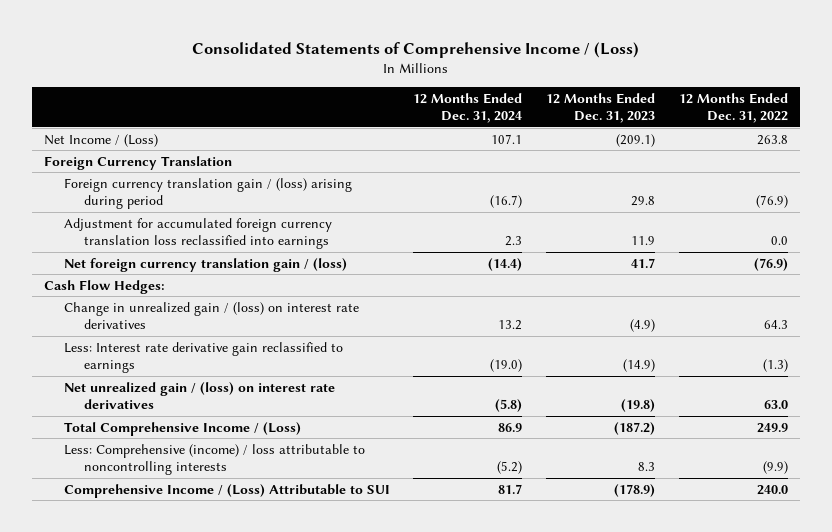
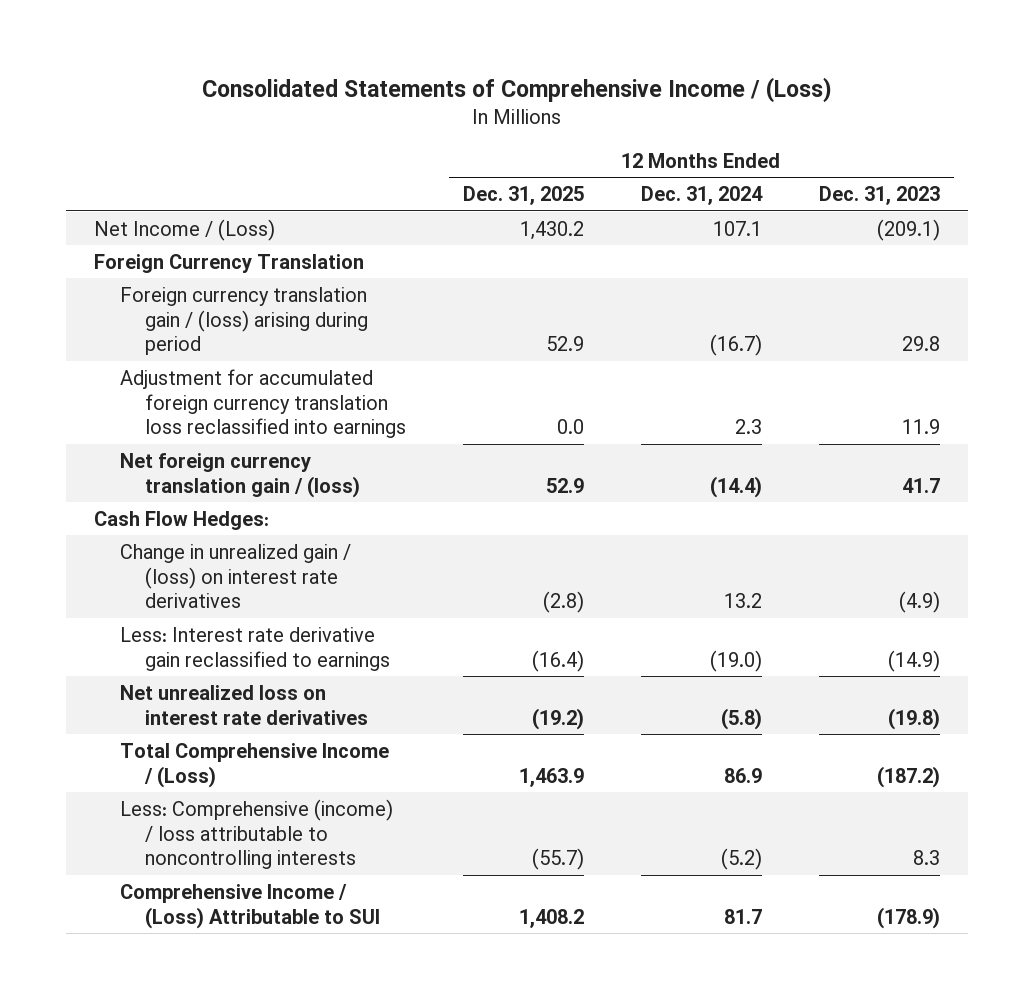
[679,92,789,124] 12 Months Ended Dec. 31, 2022 -> none
none -> [462,185,584,205] Dec. 31, 2025
[63,381,335,410] Net unrealized gain / (loss) on interest rate derivatives -> [119,684,369,725] Net unrealized loss on interest rate derivatives

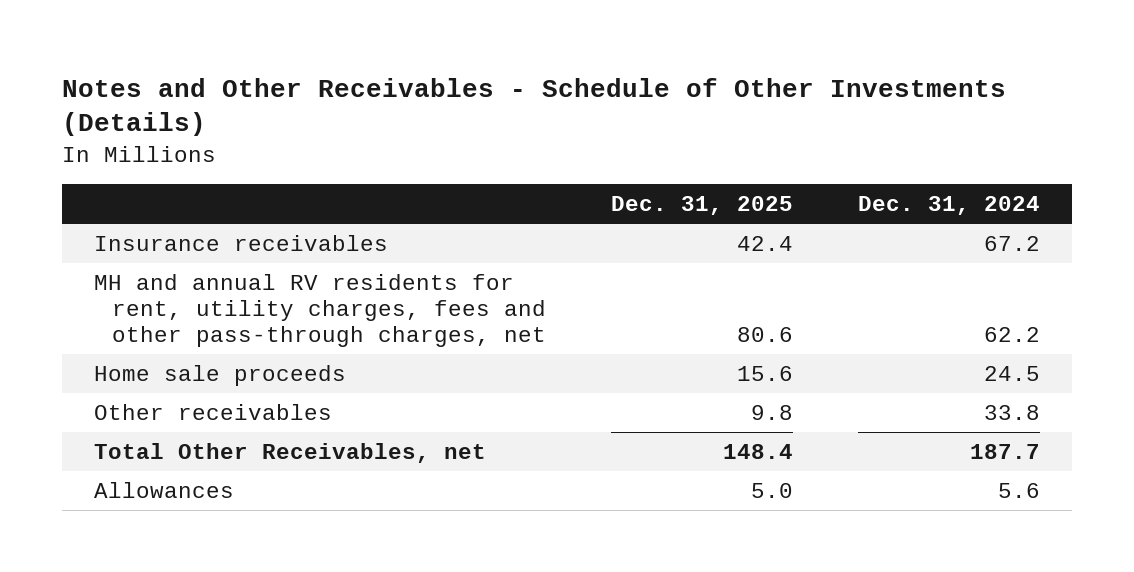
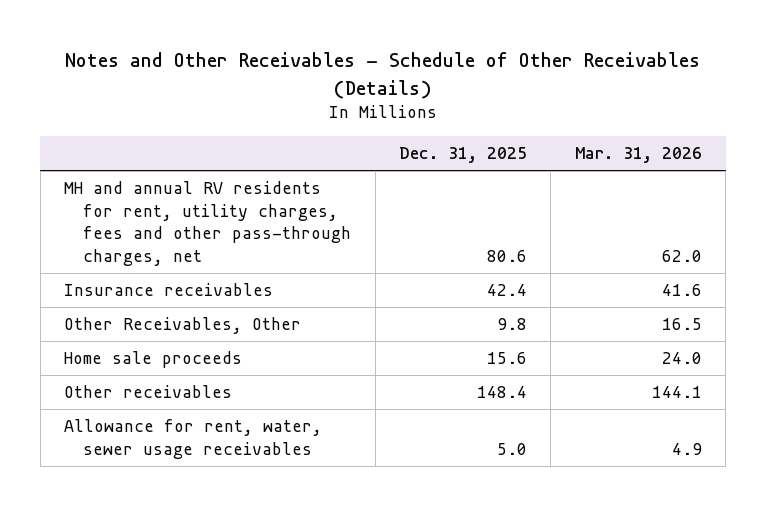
[61,77,1006,137] Notes and Other Receivables - Schedule of Other Investments (Details) -> [64,52,700,99] Notes and Other Receivables - Schedule of Other Receivables (Details)
[857,195,1040,215] Dec. 31, 2024 -> none
none -> [574,147,702,164] Mar. 31, 2026
[94,234,389,251] Insurance receivables -> [64,283,274,297] Insurance receivables
none -> [64,317,302,335] Other Receivables, Other
[94,442,487,463] Total Other Receivables, net -> none
[750,404,793,420] 9.8 -> [476,386,527,399] 148.4
[94,481,235,498] Allowances -> [64,419,323,459] Allowance for rent, water, sewer usage receivables

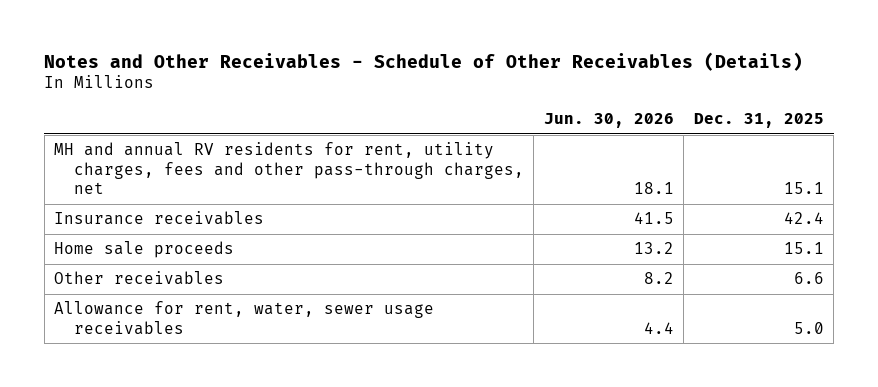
[574,147,702,164] Mar. 31, 2026 -> none
none -> [543,113,674,129] Jun. 30, 2026
[486,249,527,262] 80.6 -> [783,182,824,195] 15.1
[64,317,302,335] Other Receivables, Other -> none
[486,352,527,365] 15.6 -> [783,242,824,255] 15.1
[476,386,527,399] 148.4 -> [793,272,824,285] 6.6

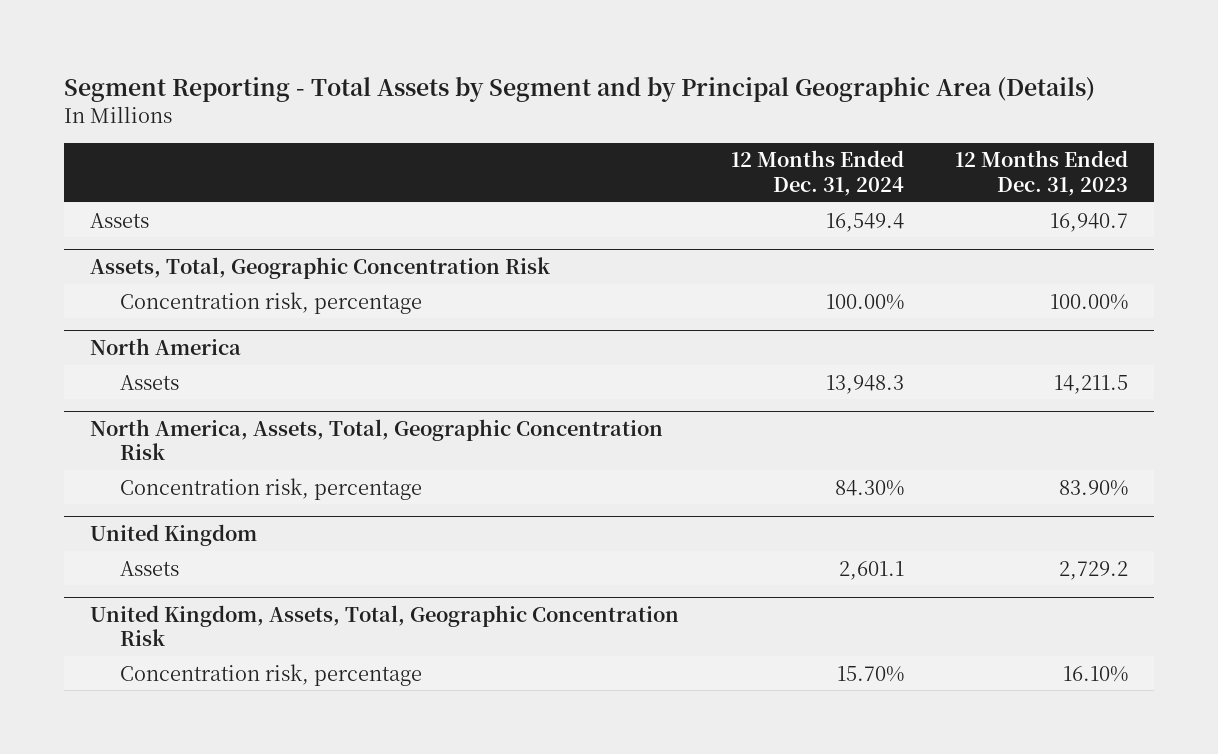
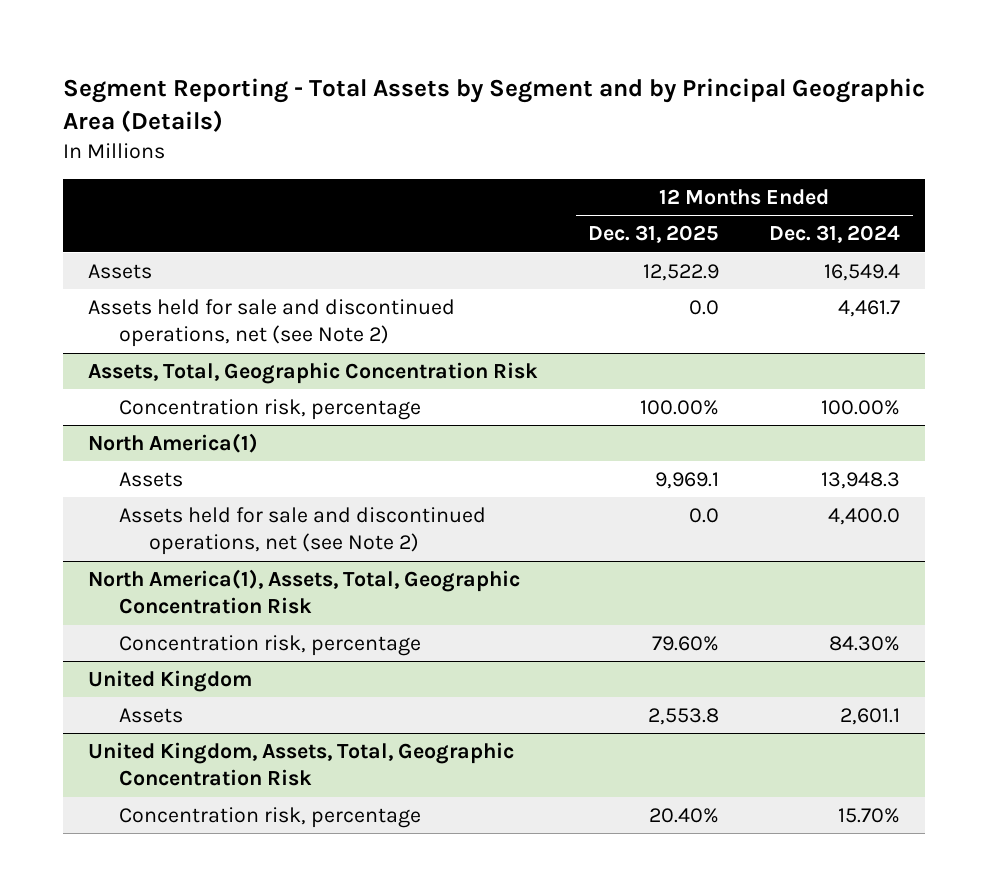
[954,150,1128,196] 12 Months Ended Dec. 31, 2023 -> none
none -> [588,225,720,244] Dec. 31, 2025
none -> [88,298,456,348] Assets held for sale and discontinued operations, net (see Note 2)
[90,337,242,355] North America -> [88,432,259,453] North America(1)
none -> [118,506,486,556] Assets held for sale and discontinued operations, net (see Note 2)
[90,418,664,461] North America, Assets, Total, Geographic Concentration Risk -> [88,568,521,615] North America(1), Assets, Total, Geographic Concentration Risk

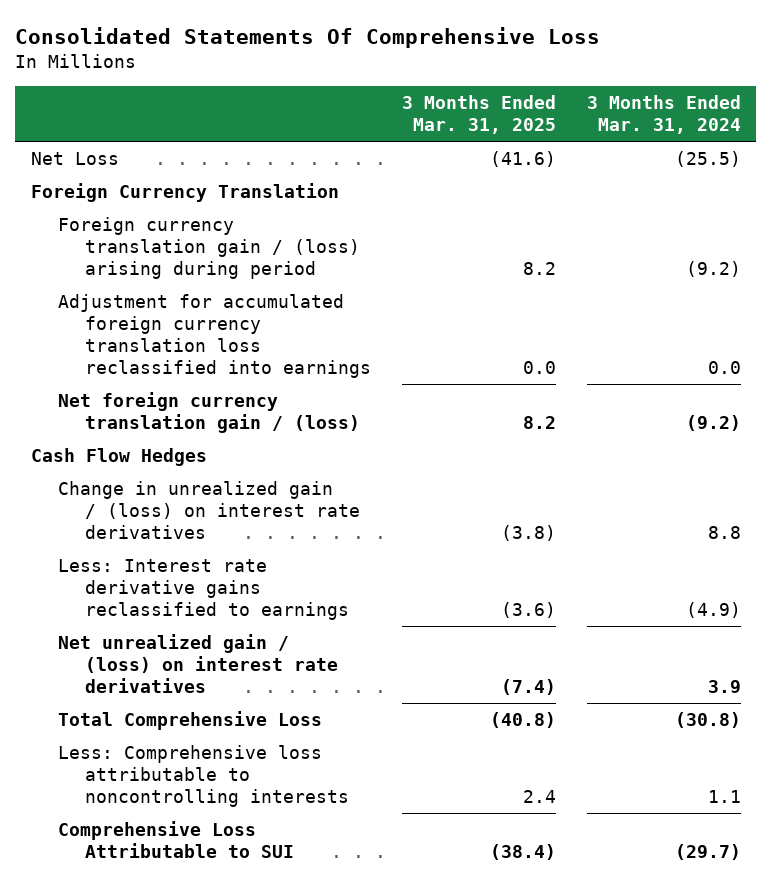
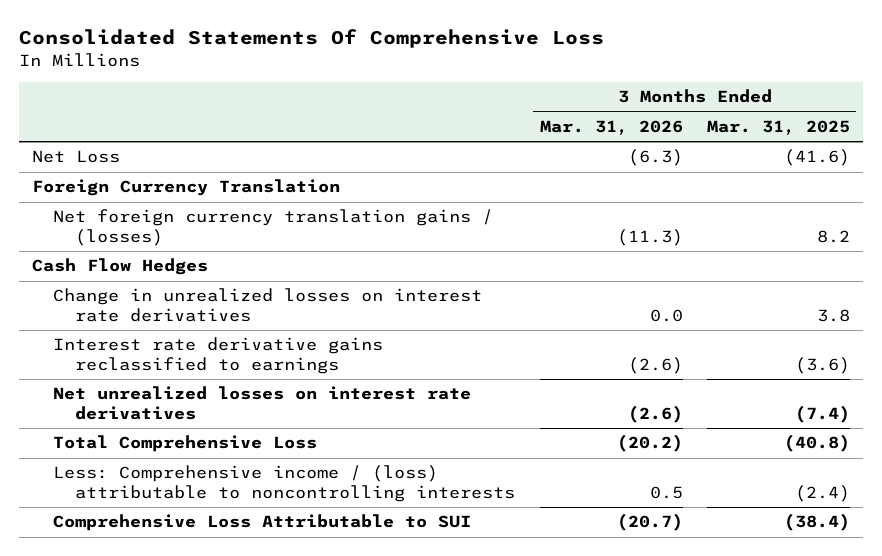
[586,95,741,135] 3 Months Ended Mar. 31, 2024 -> none
none -> [539,119,683,135] Mar. 31, 2026
[57,217,361,280] Foreign currency translation gain / (loss) arising during period -> none
[57,294,372,379] Adjustment for accumulated foreign currency translation loss reclassified into earnings -> none
[57,392,361,434] Net foreign currency translation gain / (loss) -> [53,209,494,247] Net foreign currency translation gains / (losses)
[57,481,361,540] Change in unrealized gain / (loss) on interest rate derivatives -> [53,288,483,323] Change in unrealized losses on interest rate derivatives
[500,525,556,542] (3.8) -> [817,309,851,323] 3.8
[57,559,350,621] Less: Interest rate derivative gains reclassified to earnings -> [53,337,384,375] Interest rate derivative gains reclassified to earnings
[57,634,339,694] Net unrealized gain / (loss) on interest rate derivatives -> [53,386,472,421] Net unrealized losses on interest rate derivatives
[57,745,350,808] Less: Comprehensive loss attributable to noncontrolling interests -> [53,465,515,503] Less: Comprehensive income / (loss) attributable to noncontrolling interests
[522,790,556,804] 2.4 -> [795,485,851,503] (2.4)

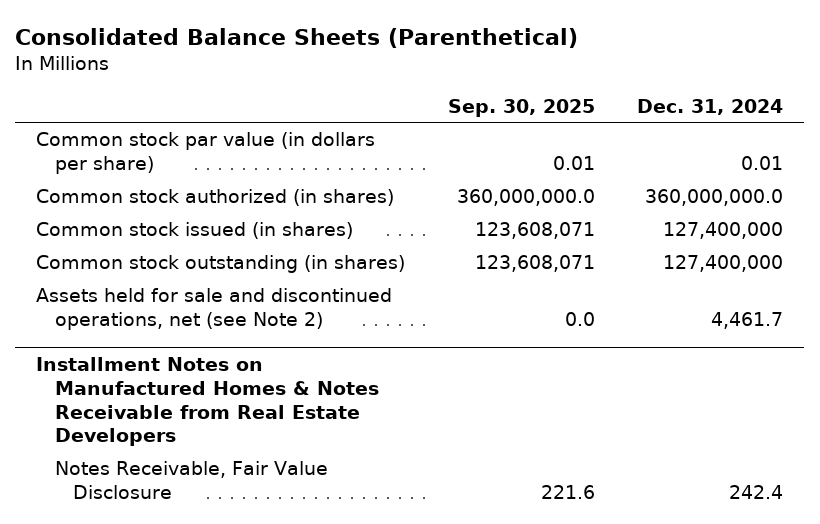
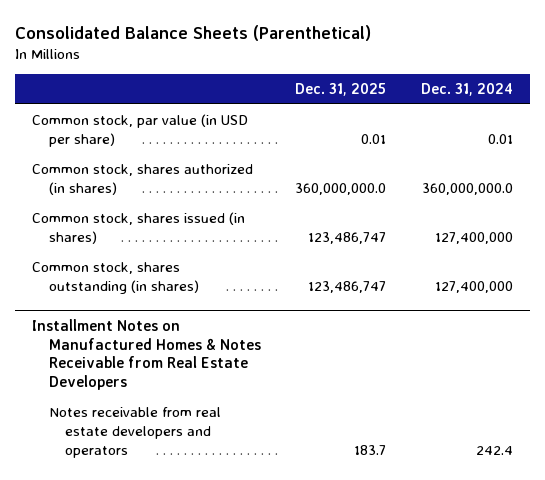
[447,98,595,117] Sep. 30, 2025 -> none
none -> [295,82,387,96] Dec. 31, 2025
[36,288,393,331] Assets held for sale and discontinued operations, net (see Note 2) -> none
[36,132,376,175] Common stock par value (in dollars per share) -> [32,114,249,148] Common stock, par value (in USD per share)
[36,189,395,207] Common stock authorized (in shares) -> [32,164,254,196] Common stock, shares authorized (in shares)
[36,222,354,240] Common stock issued (in shares) -> [32,212,246,245] Common stock, shares issued (in shares)
[36,255,406,274] Common stock outstanding (in shares) -> [32,262,199,295] Common stock, shares outstanding (in shares)
[54,461,328,500] Notes Receivable, Fair Value Disclosure -> [48,407,221,458] Notes receivable from real estate developers and operators

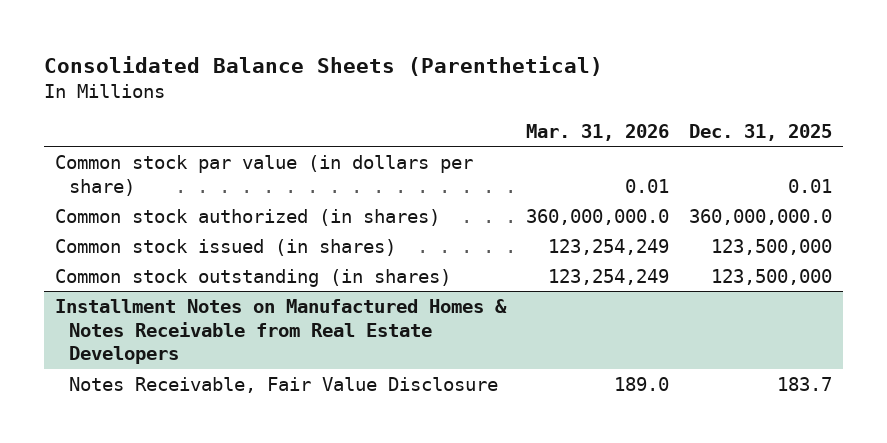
[420,82,513,96] Dec. 31, 2024 -> none
none -> [526,123,670,141] Mar. 31, 2026
[32,114,249,148] Common stock, par value (in USD per share) -> [54,154,473,196] Common stock par value (in dollars per share)
[32,164,254,196] Common stock, shares authorized (in shares) -> [54,208,440,226] Common stock authorized (in shares)
[32,212,246,245] Common stock, shares issued (in shares) -> [54,238,396,256] Common stock issued (in shares)
[308,232,387,245] 123,486,747 -> [711,238,833,255] 123,500,000
[32,262,199,295] Common stock, shares outstanding (in shares) -> [54,268,451,287] Common stock outstanding (in shares)
[308,281,387,294] 123,486,747 -> [711,268,833,285] 123,500,000
[48,407,221,458] Notes receivable from real estate developers and operators -> [69,376,499,393] Notes Receivable, Fair Value Disclosure

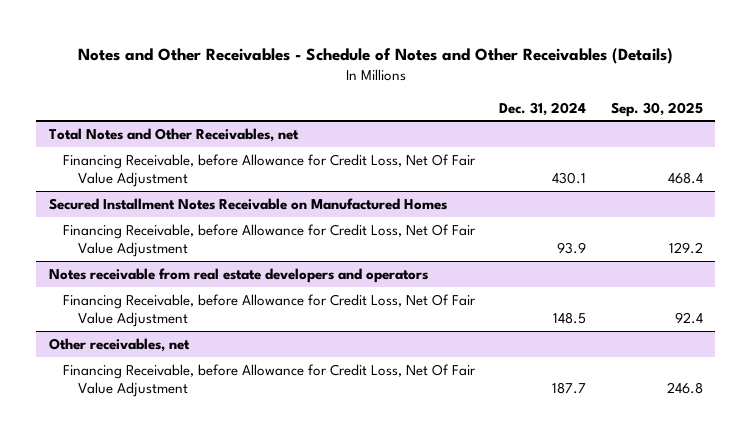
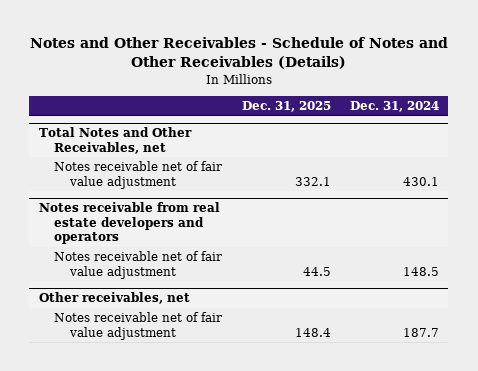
[610,101,703,117] Sep. 30, 2025 -> none
none -> [241,100,331,112] Dec. 31, 2025
[48,197,447,210] Secured Installment Notes Receivable on Manufactured Homes -> none
[63,223,477,258] Financing Receivable, before Allowance for Credit Loss, Net Of Fair Value Adjustment -> none
[63,153,477,188] Financing Receivable, before Allowance for Credit Loss, Net Of Fair Value Adjustment -> [54,161,223,189] Notes receivable net of fair value adjustment
[63,293,477,328] Financing Receivable, before Allowance for Credit Loss, Net Of Fair Value Adjustment -> [54,251,223,279] Notes receivable net of fair value adjustment
[63,363,477,398] Financing Receivable, before Allowance for Credit Loss, Net Of Fair Value Adjustment -> [54,312,223,340] Notes receivable net of fair value adjustment

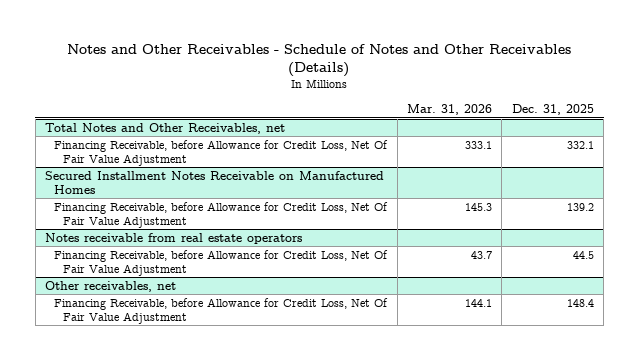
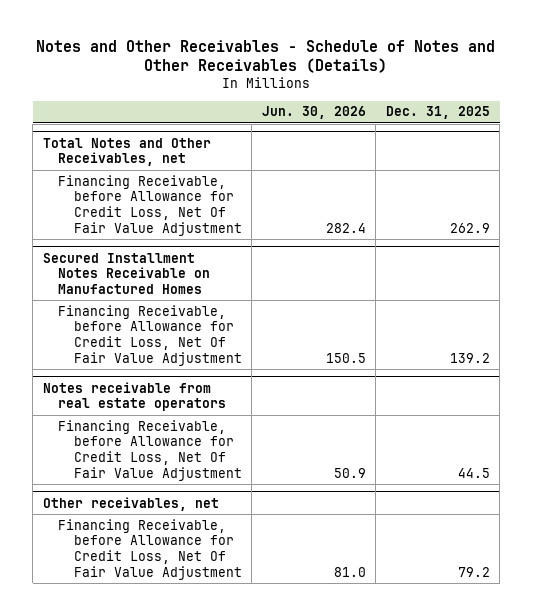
[406,104,492,116] Mar. 31, 2026 -> none
none -> [261,106,366,120] Jun. 30, 2026
[566,140,594,149] 332.1 -> [449,222,490,233] 262.9
[566,298,594,307] 148.4 -> [457,566,490,577] 79.2

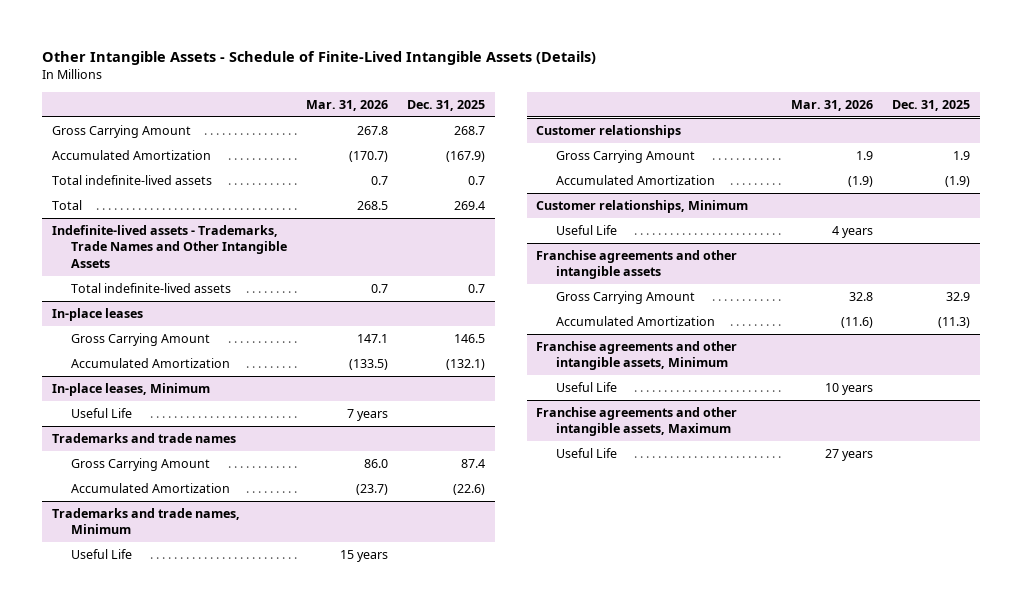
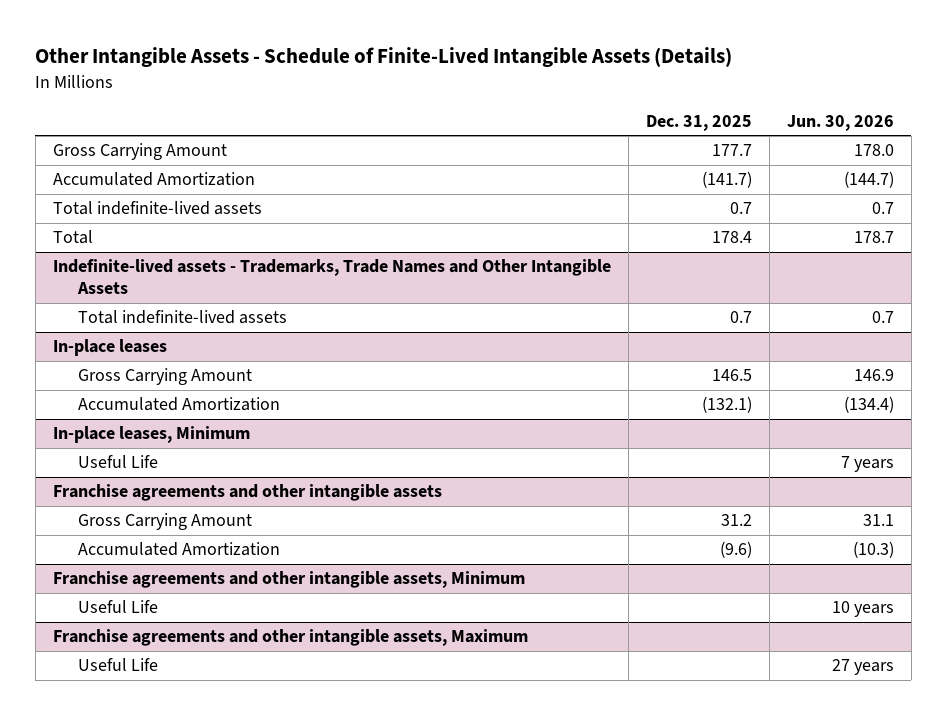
[306,99,389,111] Mar. 31, 2026 -> none
none -> [786,114,894,131] Jun. 30, 2026
[454,125,486,135] 268.7 -> [711,144,752,157] 177.7
[446,150,486,162] (167.9) -> [701,171,752,189] (141.7)
[454,200,486,210] 269.4 -> [711,231,752,244] 178.4
[51,432,236,443] Trademarks and trade names -> none
[71,457,211,471] Gross Carrying Amount -> none
[71,482,231,493] Accumulated Amortization -> none
[51,507,240,535] Trademarks and trade names, Minimum -> none
[71,548,133,559] Useful Life -> none
[536,124,682,138] Customer relationships -> none
[555,149,695,163] Gross Carrying Amount -> none
[555,174,715,185] Accumulated Amortization -> none
[536,199,749,213] Customer relationships, Minimum -> none
[555,224,617,235] Useful Life -> none
[946,291,971,301] 32.9 -> [720,514,752,527] 31.2
[938,316,971,328] (11.3) -> [719,541,752,559] (9.6)

